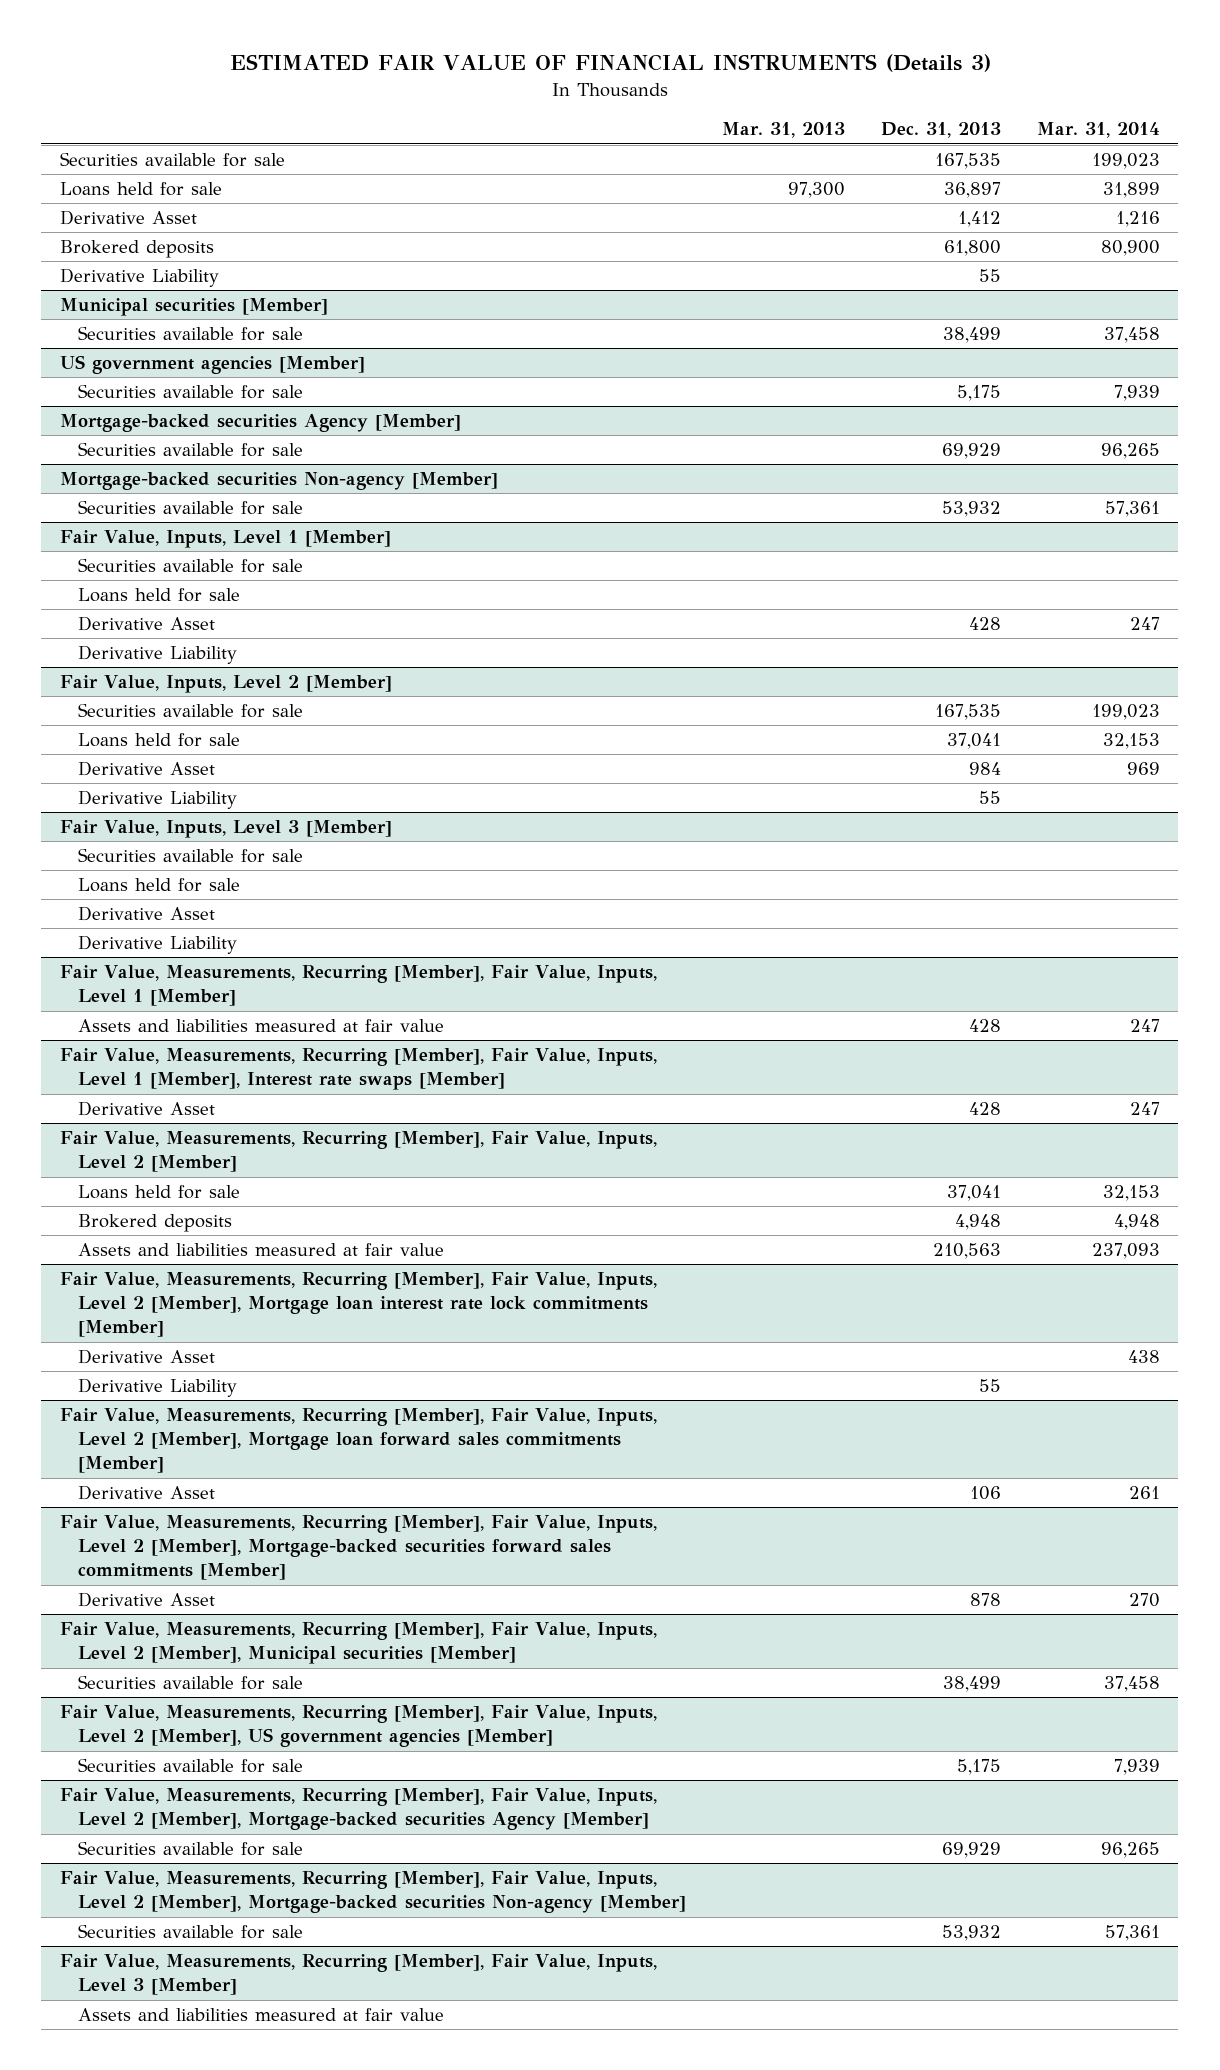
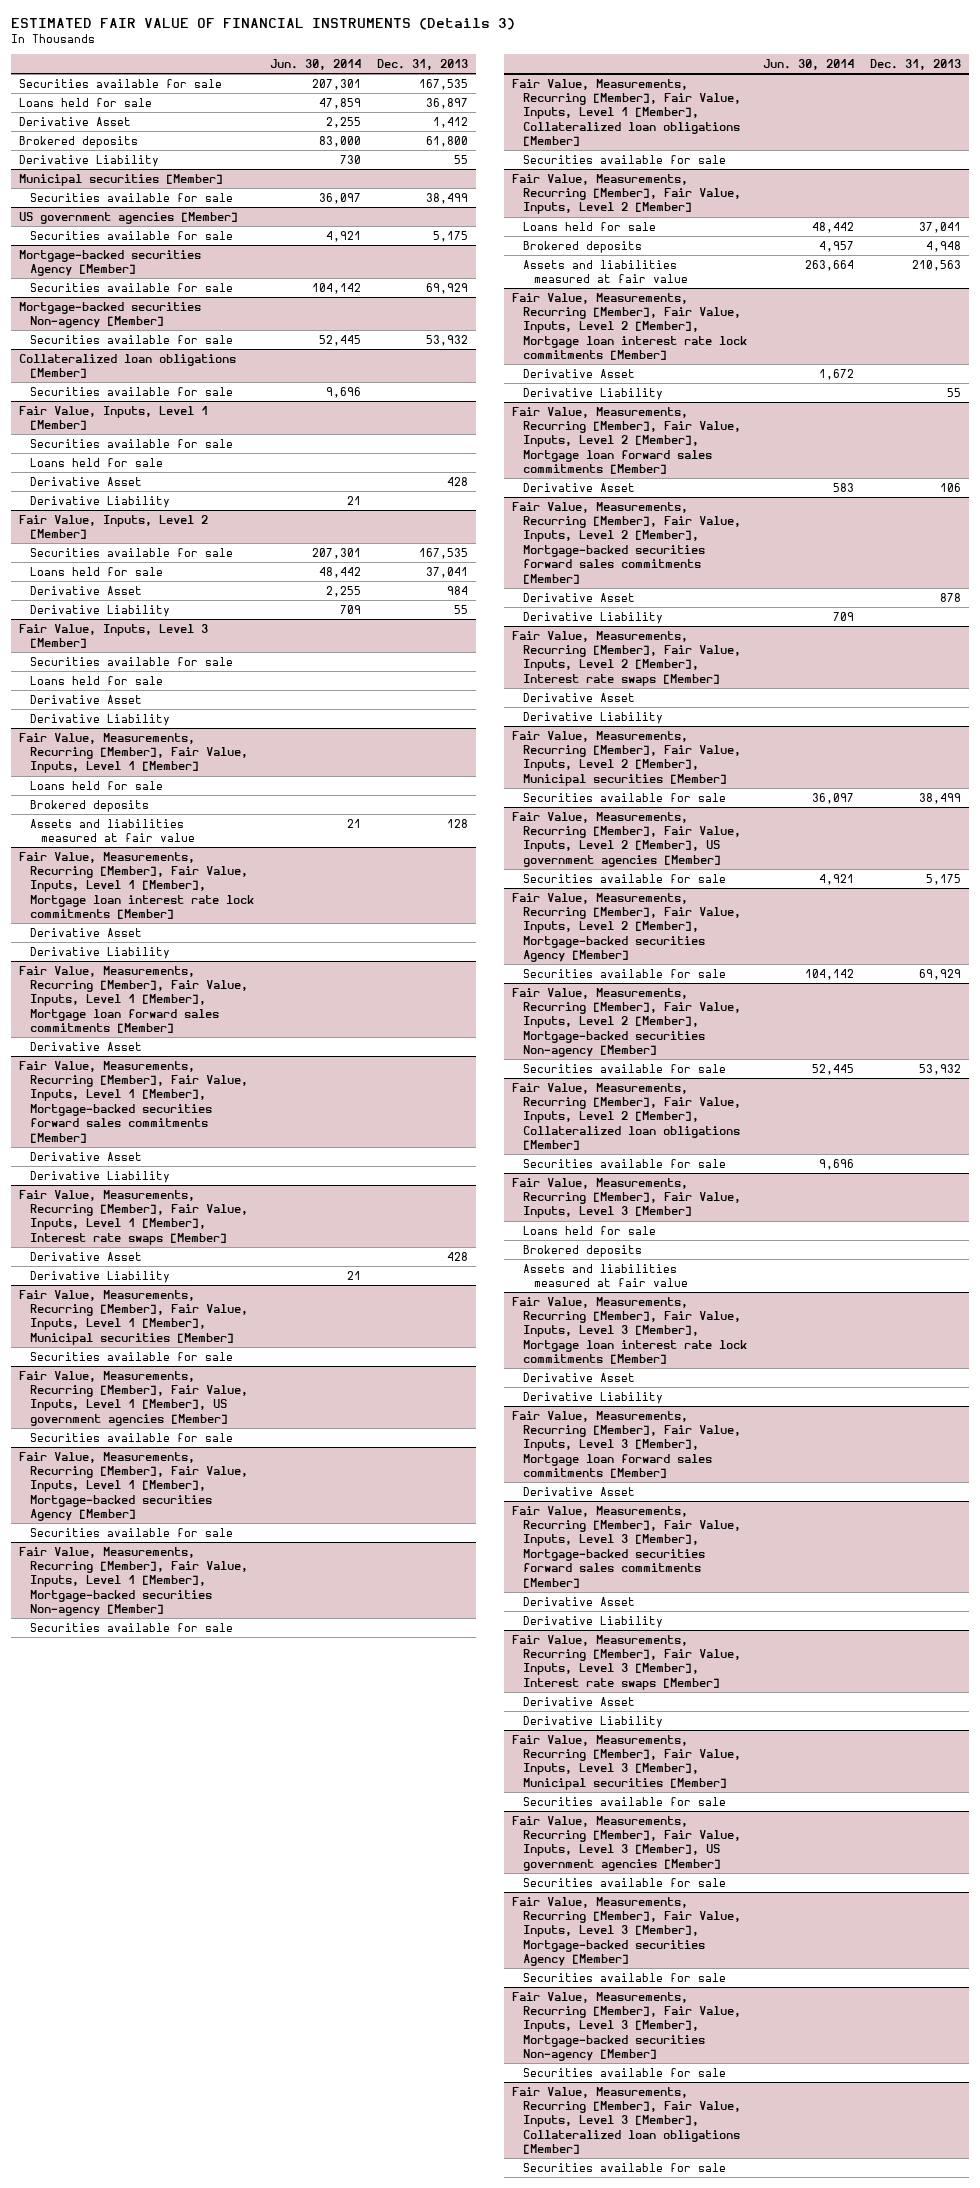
[722,122,846,139] Mar. 31, 2013 -> none
[1037,122,1161,139] Mar. 31, 2014 -> none
none -> [270,58,362,70] Jun. 30, 2014
none -> [18,353,236,379] Collateralized loan obligations [Member]
none -> [30,386,234,396] Securities available for sale
none -> [30,780,164,790] Loans held for sale
none -> [30,799,150,812] Brokered deposits
[969,1019,1002,1033] 428 -> [447,818,469,828] 128
none -> [18,851,255,920] Fair Value, Measurements, Recurring [Member], Fair Value, Inputs, Level 1 [Member], Mortgage loan interest rate lock commitments [Member]
none -> [30,927,143,937] Derivative Asset
none -> [30,946,171,959] Derivative Liability
none -> [18,965,249,1034] Fair Value, Measurements, Recurring [Member], Fair Value, Inputs, Level 1 [Member], Mortgage loan forward sales commitments [Member]
none -> [30,1041,143,1051] Derivative Asset
none -> [18,1060,249,1143] Fair Value, Measurements, Recurring [Member], Fair Value, Inputs, Level 1 [Member], Mortgage-backed securities forward sales commitments [Member]
none -> [30,1151,143,1161] Derivative Asset
none -> [30,1170,171,1183] Derivative Liability
none -> [30,1270,171,1283] Derivative Liability
none -> [18,1289,249,1345] Fair Value, Measurements, Recurring [Member], Fair Value, Inputs, Level 1 [Member], Municipal securities [Member]
none -> [30,1351,234,1361] Securities available for sale
none -> [18,1370,249,1426] Fair Value, Measurements, Recurring [Member], Fair Value, Inputs, Level 1 [Member], US government agencies [Member]
none -> [30,1432,234,1442] Securities available for sale
none -> [18,1451,249,1522] Fair Value, Measurements, Recurring [Member], Fair Value, Inputs, Level 1 [Member], Mortgage-backed securities Agency [Member]
none -> [30,1527,234,1537] Securities available for sale
none -> [18,1546,249,1617] Fair Value, Measurements, Recurring [Member], Fair Value, Inputs, Level 1 [Member], Mortgage-backed securities Non-agency [Member]
none -> [30,1622,234,1632] Securities available for sale
none -> [511,78,742,147] Fair Value, Measurements, Recurring [Member], Fair Value, Inputs, Level 1 [Member], Collateralized loan obligations [Member]
none -> [523,154,727,164] Securities available for sale
none -> [523,611,664,624] Derivative Liability
none -> [511,630,742,686] Fair Value, Measurements, Recurring [Member], Fair Value, Inputs, Level 2 [Member], Interest rate swaps [Member]
none -> [523,692,636,702] Derivative Asset
none -> [523,711,664,724] Derivative Liability
none -> [511,1082,742,1151] Fair Value, Measurements, Recurring [Member], Fair Value, Inputs, Level 2 [Member], Collateralized loan obligations [Member]
none -> [523,1158,727,1168] Securities available for sale
none -> [523,1225,657,1235] Loans held for sale
none -> [523,1244,643,1257] Brokered deposits
none -> [511,1296,748,1365] Fair Value, Measurements, Recurring [Member], Fair Value, Inputs, Level 3 [Member], Mortgage loan interest rate lock commitments [Member]
none -> [523,1372,636,1382] Derivative Asset
none -> [523,1391,664,1404] Derivative Liability
none -> [511,1410,742,1479] Fair Value, Measurements, Recurring [Member], Fair Value, Inputs, Level 3 [Member], Mortgage loan forward sales commitments [Member]
none -> [523,1486,636,1496] Derivative Asset
none -> [511,1505,742,1588] Fair Value, Measurements, Recurring [Member], Fair Value, Inputs, Level 3 [Member], Mortgage-backed securities forward sales commitments [Member]
none -> [523,1596,636,1606] Derivative Asset
none -> [523,1615,664,1628] Derivative Liability
none -> [511,1634,742,1690] Fair Value, Measurements, Recurring [Member], Fair Value, Inputs, Level 3 [Member], Interest rate swaps [Member]
none -> [523,1696,636,1706] Derivative Asset
none -> [523,1715,664,1728] Derivative Liability
none -> [511,1734,742,1790] Fair Value, Measurements, Recurring [Member], Fair Value, Inputs, Level 3 [Member], Municipal securities [Member]
none -> [523,1796,727,1806] Securities available for sale
none -> [511,1815,742,1871] Fair Value, Measurements, Recurring [Member], Fair Value, Inputs, Level 3 [Member], US government agencies [Member]
none -> [523,1877,727,1887] Securities available for sale
none -> [511,1896,742,1967] Fair Value, Measurements, Recurring [Member], Fair Value, Inputs, Level 3 [Member], Mortgage-backed securities Agency [Member]
none -> [523,1972,727,1982] Securities available for sale
none -> [511,1991,742,2062] Fair Value, Measurements, Recurring [Member], Fair Value, Inputs, Level 3 [Member], Mortgage-backed securities Non-agency [Member]
none -> [523,2067,727,2077] Securities available for sale
none -> [511,2086,742,2155] Fair Value, Measurements, Recurring [Member], Fair Value, Inputs, Level 3 [Member], Collateralized loan obligations [Member]
none -> [523,2162,727,2172] Securities available for sale

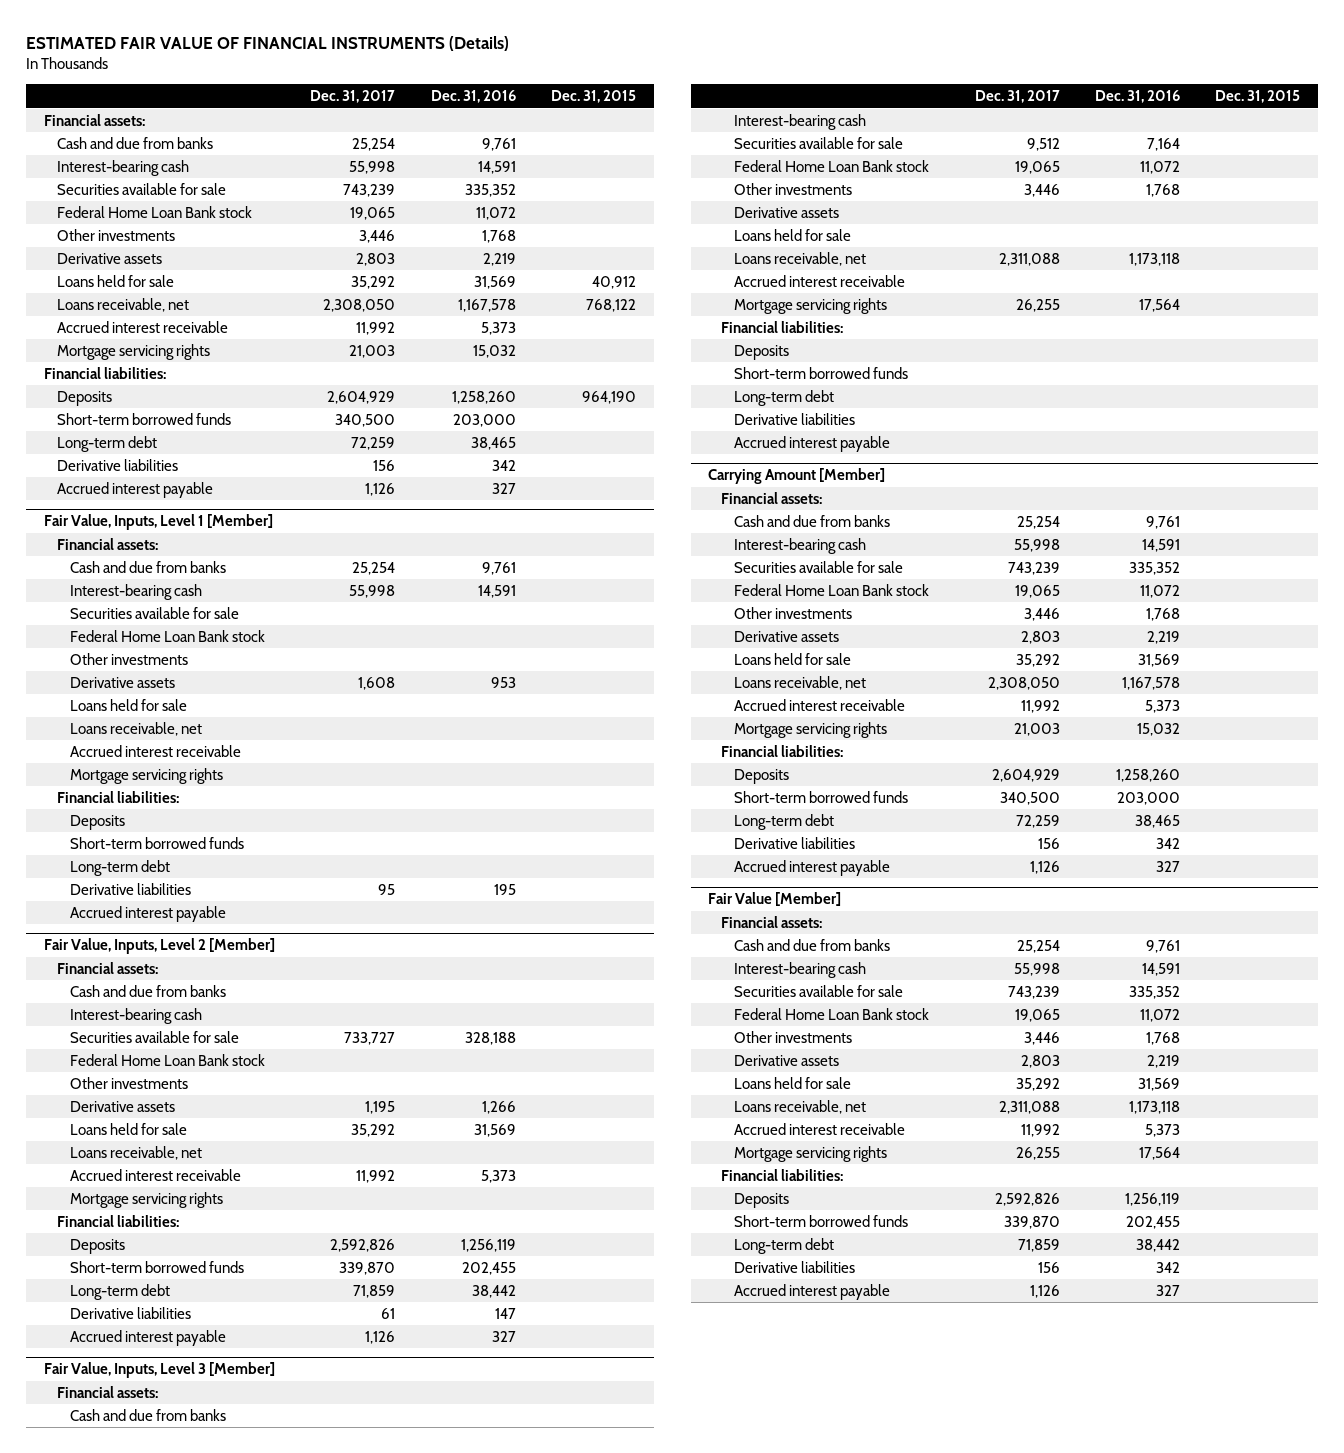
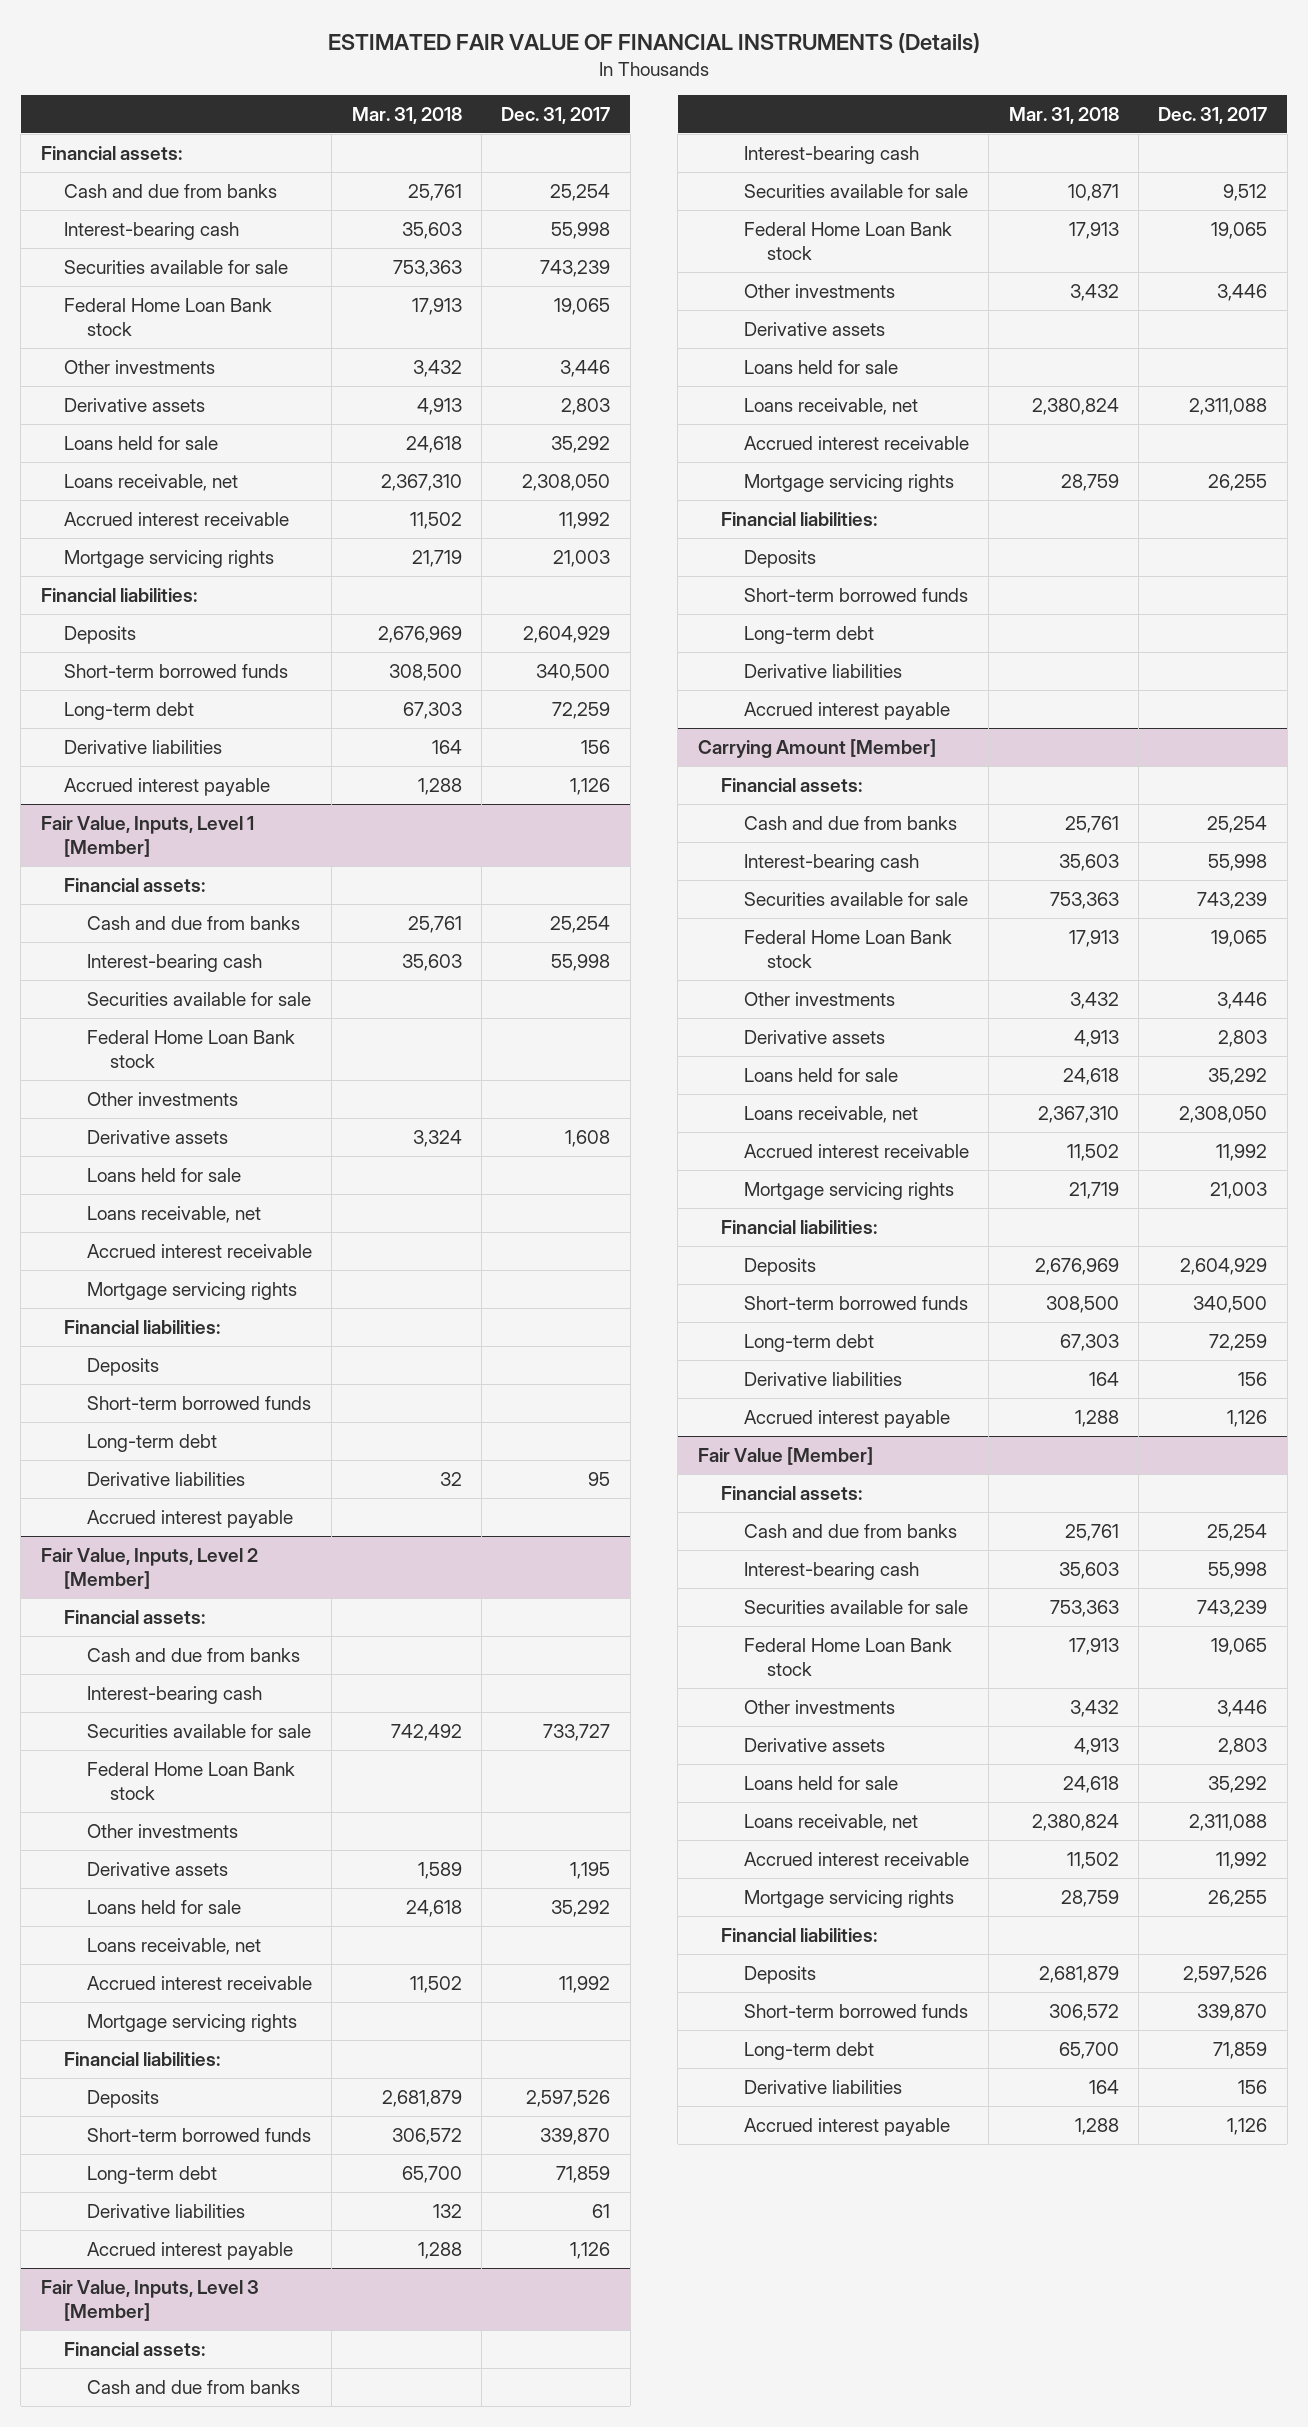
[430,90,516,104] Dec. 31, 2016 -> none
[550,90,636,104] Dec. 31, 2015 -> none
none -> [351,106,462,124] Mar. 31, 2018
[330,1238,396,1252] 2,592,826 -> [526,2089,611,2107] 2,597,526
[994,1192,1060,1206] 2,592,826 -> [1183,1965,1268,1983] 2,597,526

